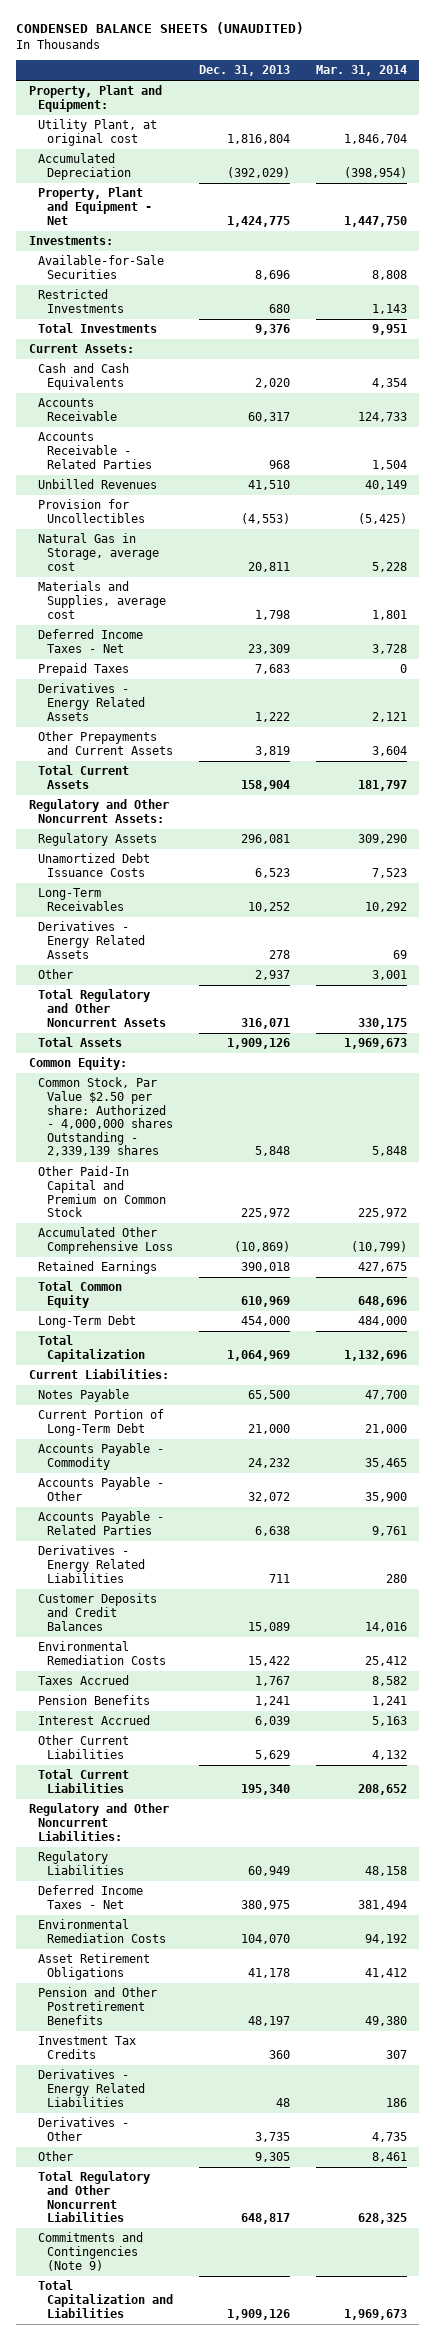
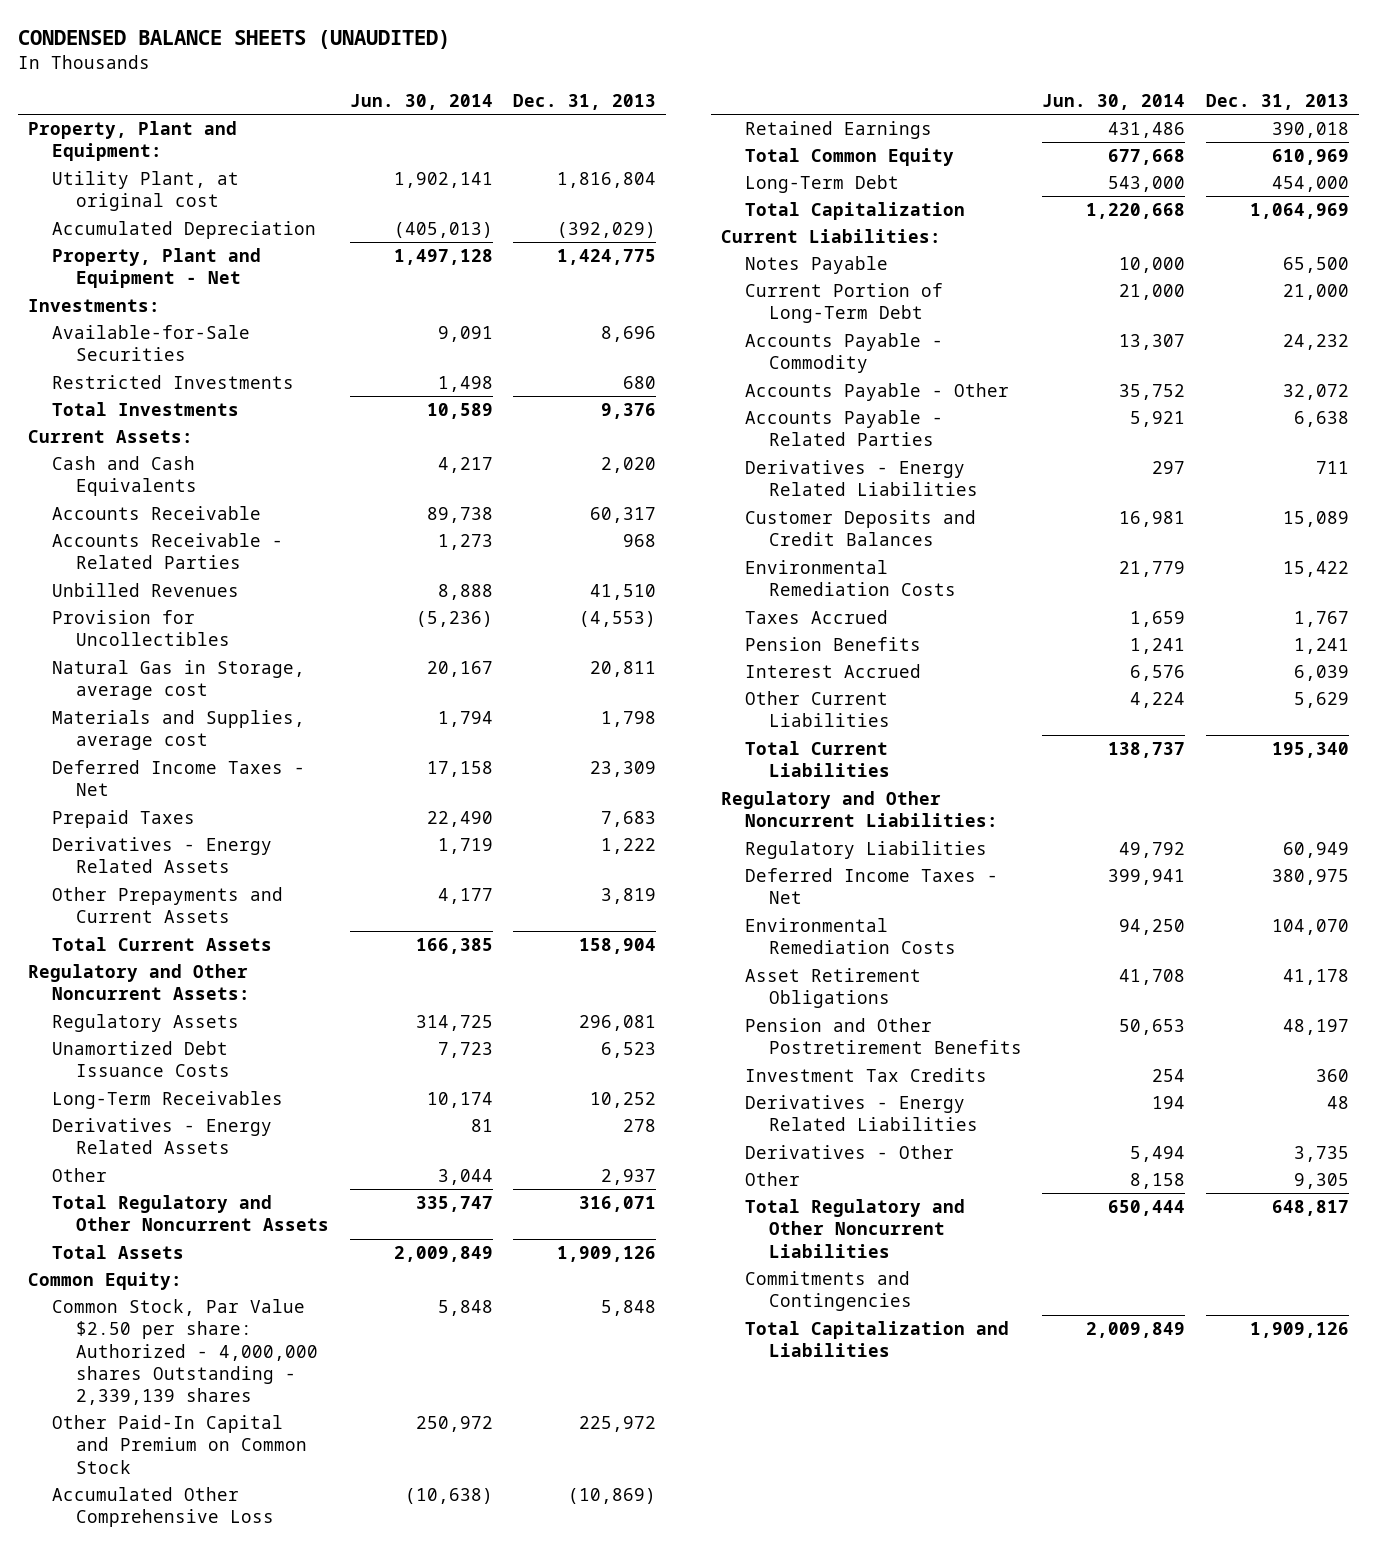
[315,65,407,77] Mar. 31, 2014 -> none
none -> [349,94,493,111] Jun. 30, 2014
[37,2232,143,2271] Commitments and Contingencies (Note 9) -> [744,1271,912,1312] Commitments and Contingencies

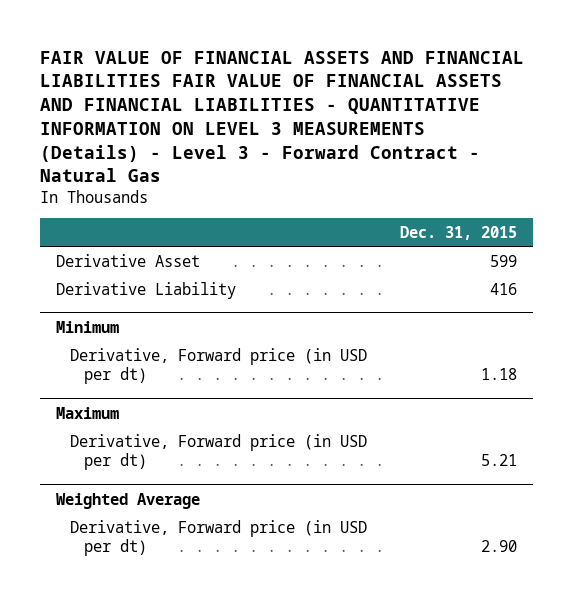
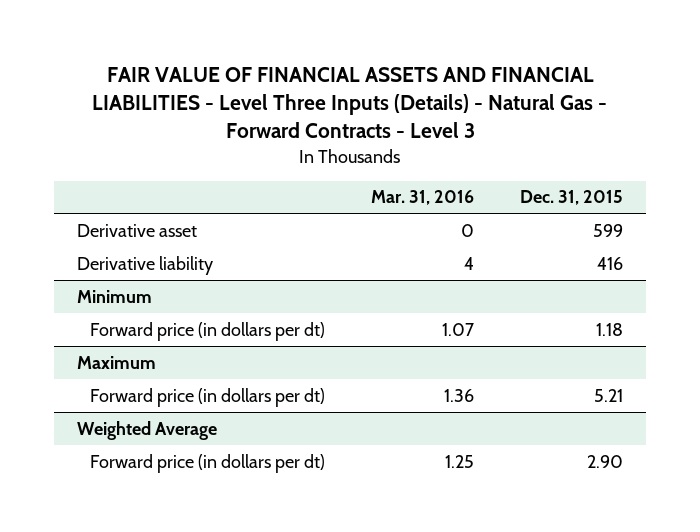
[39,50,524,183] FAIR VALUE OF FINANCIAL ASSETS AND FINANCIAL LIABILITIES FAIR VALUE OF FINANCIAL ASSETS AND FINANCIAL LIABILITIES - QUANTITATIVE INFORMATION ON LEVEL 3 MEASUREMENTS (Details) - Level 3 - Forward Contract - Natural Gas -> [91,67,607,139] FAIR VALUE OF FINANCIAL ASSETS AND FINANCIAL LIABILITIES - Level Three Inputs (Details) - Natural Gas - Forward Contracts - Level 3
none -> [371,190,475,206] Mar. 31, 2016
[56,253,201,267] Derivative Asset -> [76,223,197,237] Derivative asset
[56,281,237,299] Derivative Liability -> [76,255,213,275] Derivative liability
[70,347,368,385] Derivative, Forward price (in USD per dt) -> [90,321,326,341] Forward price (in dollars per dt)
[70,433,368,471] Derivative, Forward price (in USD per dt) -> [90,387,326,407] Forward price (in dollars per dt)
[70,519,368,557] Derivative, Forward price (in USD per dt) -> [90,453,326,473] Forward price (in dollars per dt)

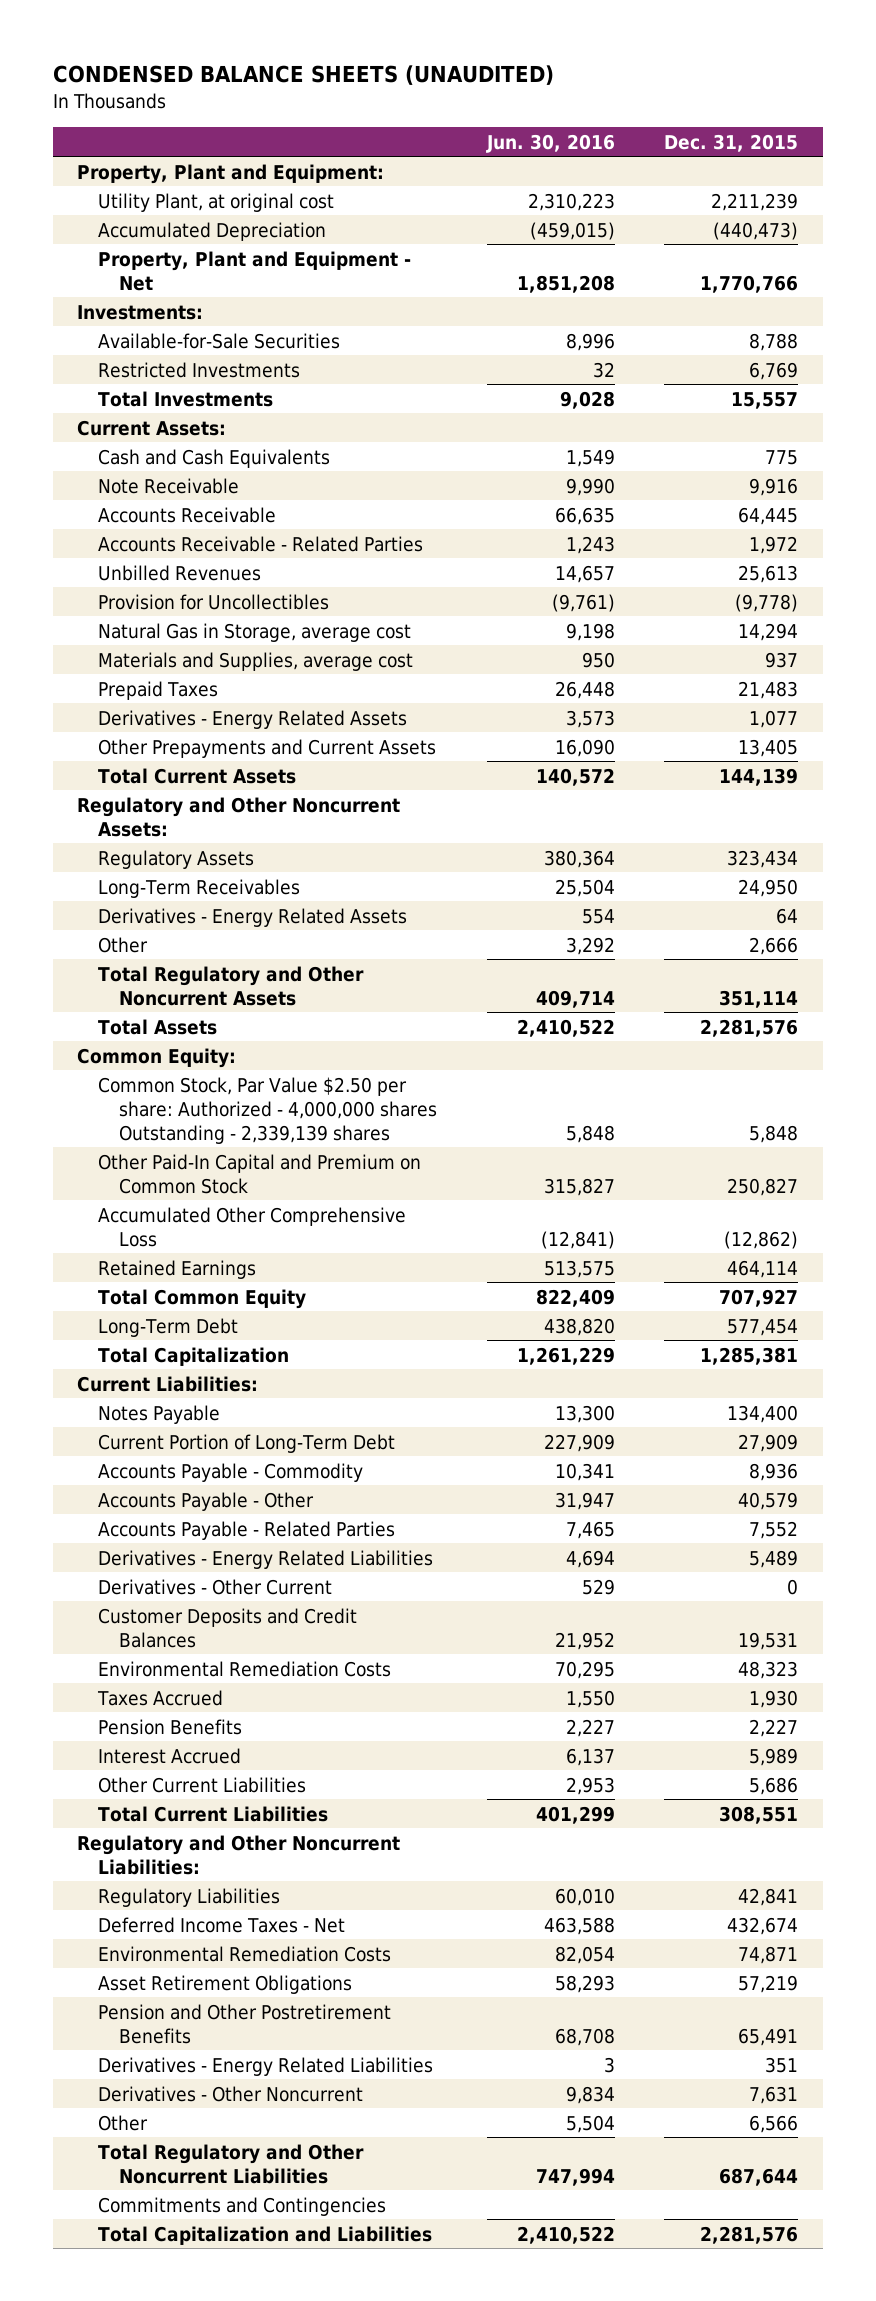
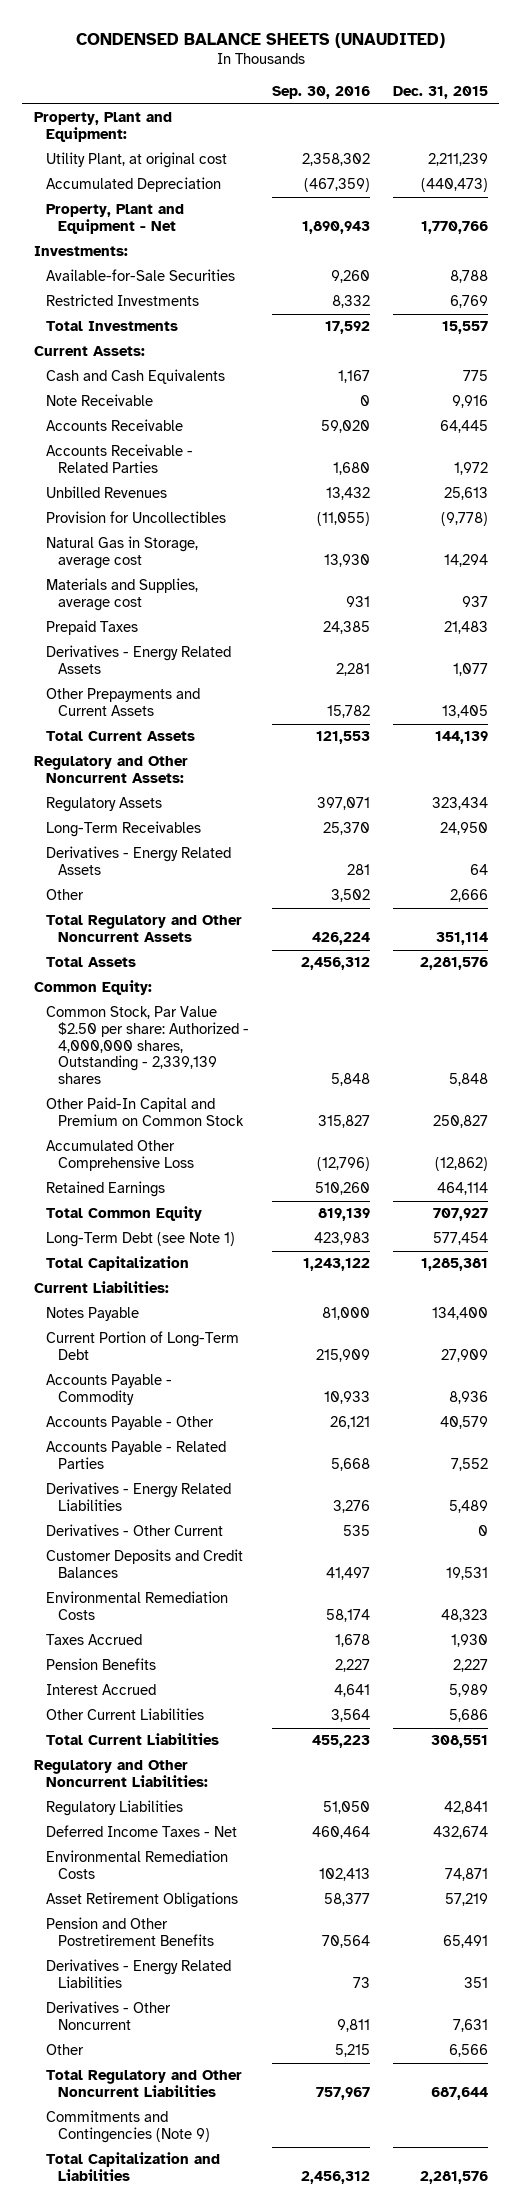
[485,133,615,153] Jun. 30, 2016 -> none
none -> [271,85,370,99] Sep. 30, 2016
[98,1076,438,1144] Common Stock, Par Value $2.50 per share: Authorized - 4,000,000 shares Outstanding - 2,339,139 shares -> [45,1006,250,1085] Common Stock, Par Value $2.50 per share: Authorized - 4,000,000 shares, Outstanding - 2,339,139 shares
[98,1317,239,1337] Long-Term Debt -> [45,1232,235,1248] Long-Term Debt (see Note 1)
[98,2196,387,2216] Commitments and Contingencies -> [45,2110,211,2144] Commitments and Contingencies (Note 9)

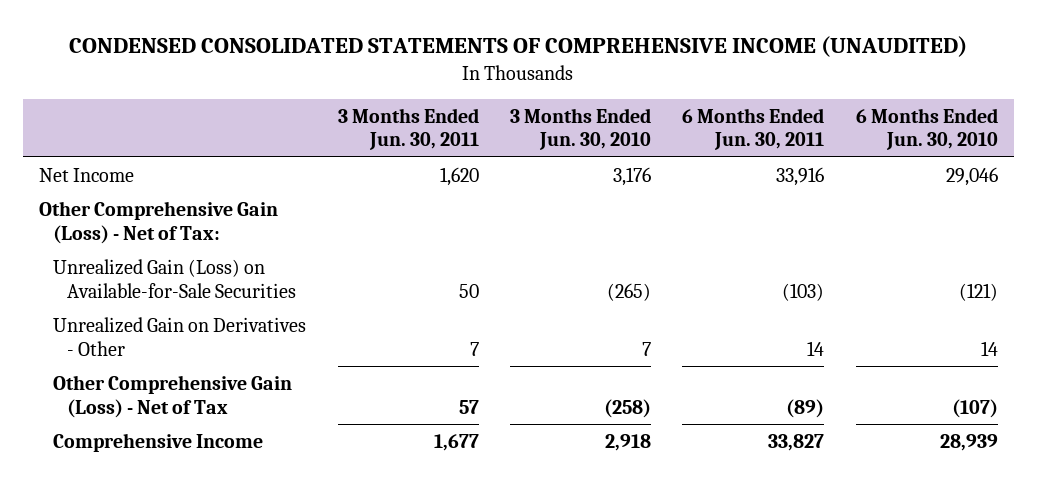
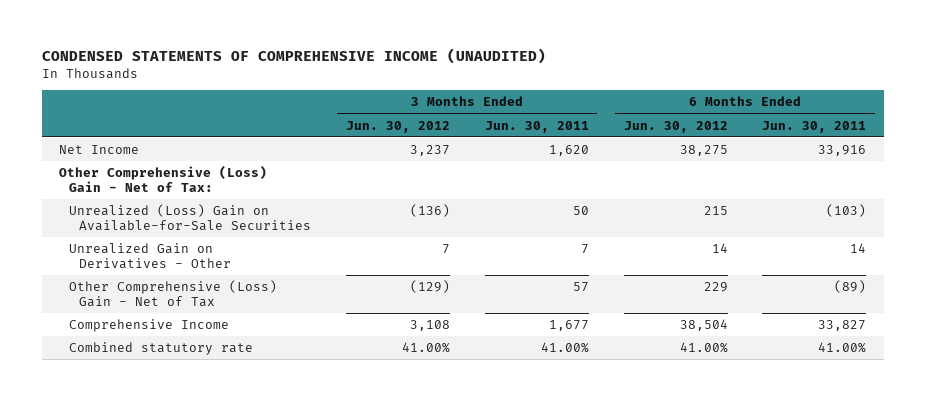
[69,36,968,58] CONDENSED CONSOLIDATED STATEMENTS OF COMPREHENSIVE INCOME (UNAUDITED) -> [41,48,546,65] CONDENSED STATEMENTS OF COMPREHENSIVE INCOME (UNAUDITED)
[510,107,652,151] 3 Months Ended Jun. 30, 2010 -> none
[855,107,998,151] 6 Months Ended Jun. 30, 2010 -> none
none -> [345,120,450,133] Jun. 30, 2012
none -> [623,120,728,133] Jun. 30, 2012
[39,200,279,244] Other Comprehensive Gain (Loss) - Net of Tax: -> [59,165,268,192] Other Comprehensive (Loss) Gain - Net of Tax:
[53,258,297,298] Unrealized Gain (Loss) on Available-for-Sale Securities -> [69,203,311,231] Unrealized (Loss) Gain on Available-for-Sale Securities
[53,374,293,418] Other Comprehensive Gain (Loss) - Net of Tax -> [69,279,278,307] Other Comprehensive (Loss) Gain - Net of Tax
none -> [69,341,254,355] Combined statutory rate

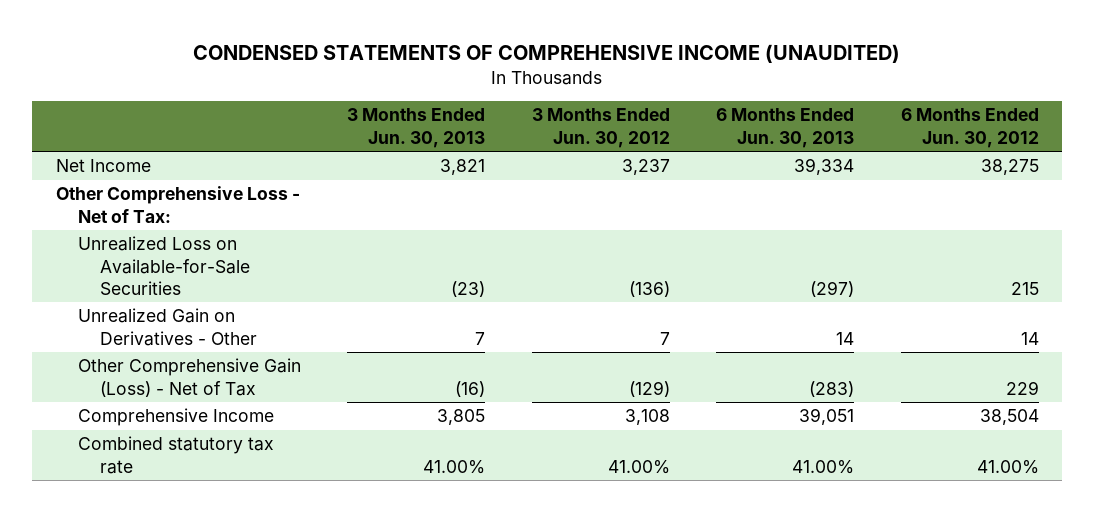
[484,120,589,133] Jun. 30, 2011 -> none
[762,120,867,133] Jun. 30, 2011 -> none
none -> [347,108,486,148] 3 Months Ended Jun. 30, 2013
none -> [716,108,855,148] 6 Months Ended Jun. 30, 2013
[59,165,268,192] Other Comprehensive (Loss) Gain - Net of Tax: -> [55,186,300,223] Other Comprehensive Loss - Net of Tax:
[69,203,311,231] Unrealized (Loss) Gain on Available-for-Sale Securities -> [77,236,251,295] Unrealized Loss on Available-for-Sale Securities
[69,279,278,307] Other Comprehensive (Loss) Gain - Net of Tax -> [77,358,301,397] Other Comprehensive Gain (Loss) - Net of Tax
[69,341,254,355] Combined statutory rate -> [77,436,274,474] Combined statutory tax rate

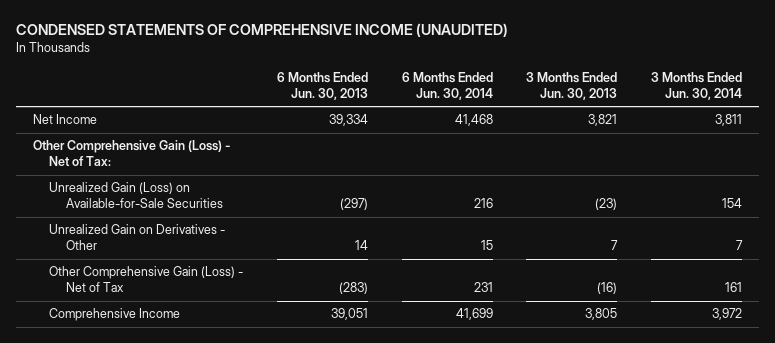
[531,108,670,148] 3 Months Ended Jun. 30, 2012 -> none
[900,108,1039,148] 6 Months Ended Jun. 30, 2012 -> none
none -> [401,72,493,101] 6 Months Ended Jun. 30, 2014
none -> [651,72,743,101] 3 Months Ended Jun. 30, 2014
[55,186,300,223] Other Comprehensive Loss - Net of Tax: -> [32,140,231,167] Other Comprehensive Gain (Loss) - Net of Tax:
[77,236,251,295] Unrealized Loss on Available-for-Sale Securities -> [49,182,223,209] Unrealized Gain (Loss) on Available-for-Sale Securities
[77,436,274,474] Combined statutory tax rate -> none

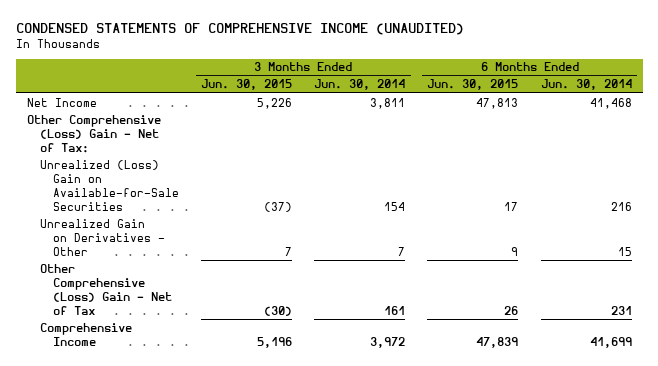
[276,72,368,101] 6 Months Ended Jun. 30, 2013 -> none
[526,72,618,101] 3 Months Ended Jun. 30, 2013 -> none
none -> [201,79,293,91] Jun. 30, 2015
none -> [427,79,519,91] Jun. 30, 2015
[32,140,231,167] Other Comprehensive Gain (Loss) - Net of Tax: -> [26,114,161,153] Other Comprehensive (Loss) Gain - Net of Tax:
[49,182,223,209] Unrealized Gain (Loss) on Available-for-Sale Securities -> [39,159,180,211] Unrealized (Loss) Gain on Available-for-Sale Securities
[49,266,244,293] Other Comprehensive Gain (Loss) - Net of Tax -> [39,263,173,315] Other Comprehensive (Loss) Gain - Net of Tax

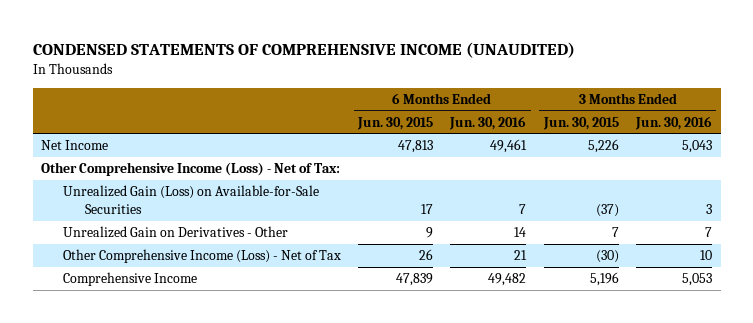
[314,79,406,91] Jun. 30, 2014 -> none
[540,79,632,91] Jun. 30, 2014 -> none
none -> [449,115,527,130] Jun. 30, 2016
none -> [634,115,712,130] Jun. 30, 2016
[26,114,161,153] Other Comprehensive (Loss) Gain - Net of Tax: -> [41,162,341,177] Other Comprehensive Income (Loss) - Net of Tax:
[39,159,180,211] Unrealized (Loss) Gain on Available-for-Sale Securities -> [62,185,319,215] Unrealized Gain (Loss) on Available-for-Sale Securities
[39,263,173,315] Other Comprehensive (Loss) Gain - Net of Tax -> [62,249,341,264] Other Comprehensive Income (Loss) - Net of Tax

